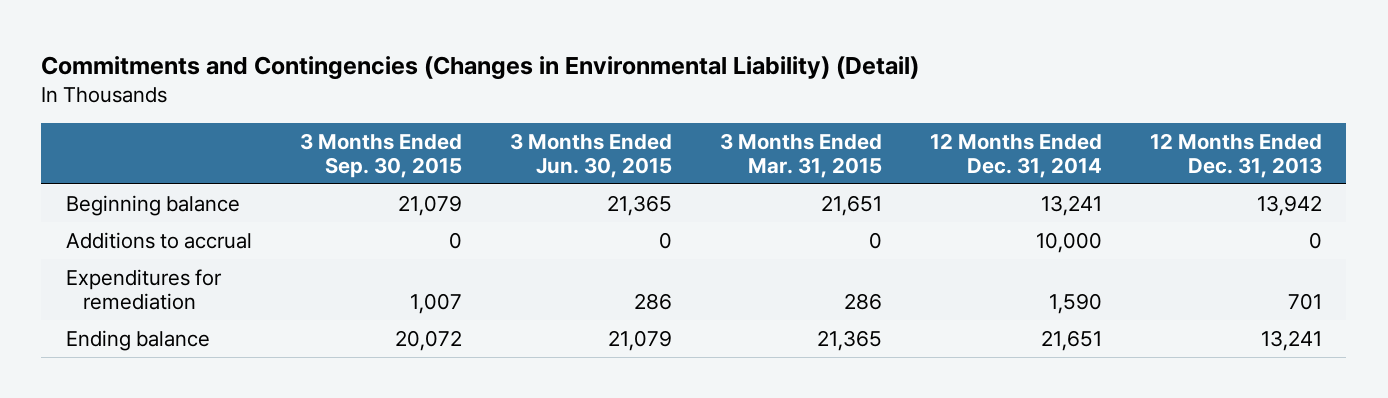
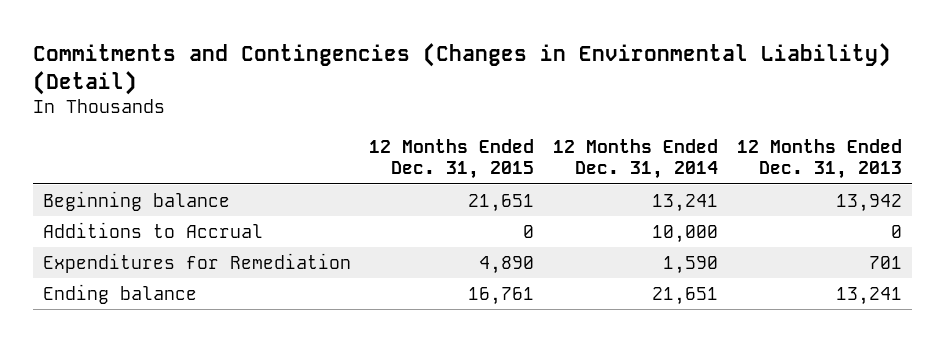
[299,132,462,178] 3 Months Ended Sep. 30, 2015 -> none
[509,132,672,178] 3 Months Ended Jun. 30, 2015 -> none
[719,132,882,178] 3 Months Ended Mar. 31, 2015 -> none
none -> [369,139,535,180] 12 Months Ended Dec. 31, 2015
[65,231,252,249] Additions to accrual -> [42,221,263,238] Additions to Accrual
[65,268,222,310] Expenditures for remediation -> [42,252,351,273] Expenditures for Remediation

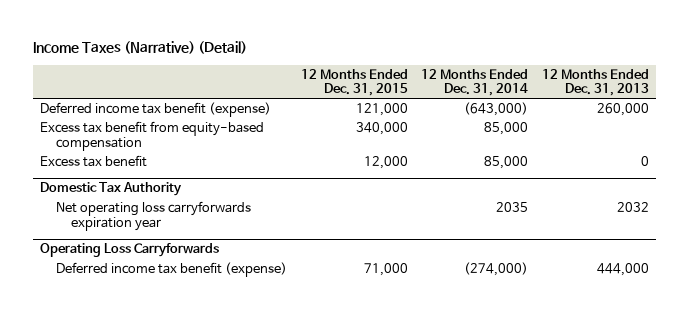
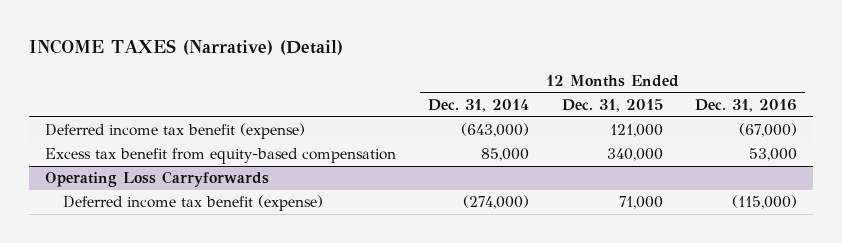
[33,41,248,55] Income Taxes (Narrative) (Detail) -> [28,38,343,55] INCOME TAXES (Narrative) (Detail)
[542,68,650,97] 12 Months Ended Dec. 31, 2013 -> none
none -> [695,99,798,113] Dec. 31, 2016
[40,155,148,168] Excess tax benefit -> none
[40,182,183,197] Domestic Tax Authority -> none
[55,201,251,231] Net operating loss carryforwards expiration year -> none

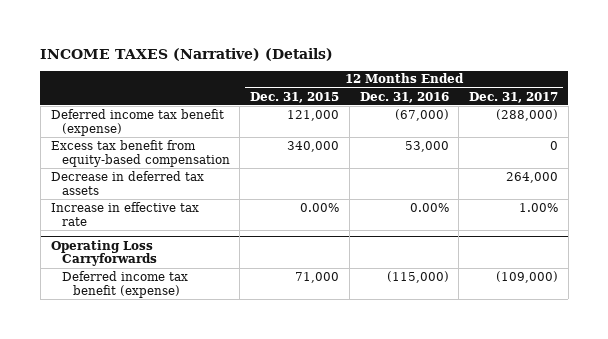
[28,38,343,55] INCOME TAXES (Narrative) (Detail) -> [40,47,334,61] INCOME TAXES (Narrative) (Details)
[428,99,530,113] Dec. 31, 2014 -> none
none -> [468,91,558,103] Dec. 31, 2017
none -> [50,170,204,195] Decrease in deferred tax assets
none -> [50,201,199,226] Increase in effective tax rate

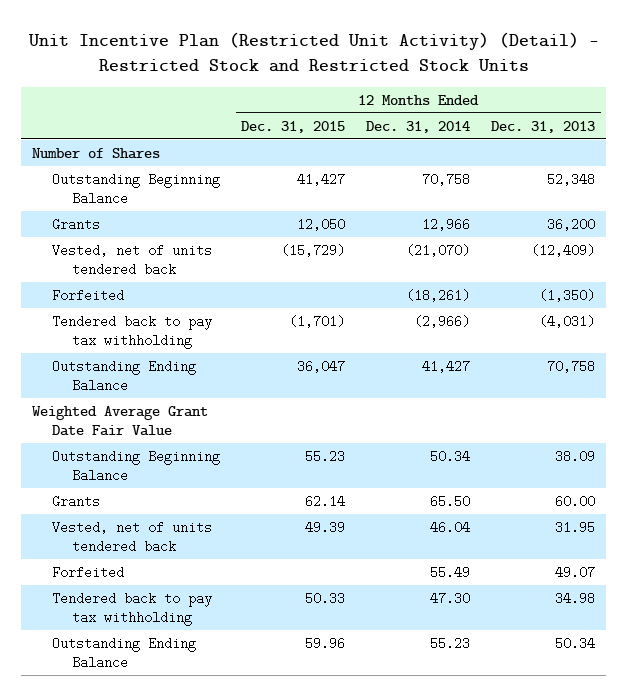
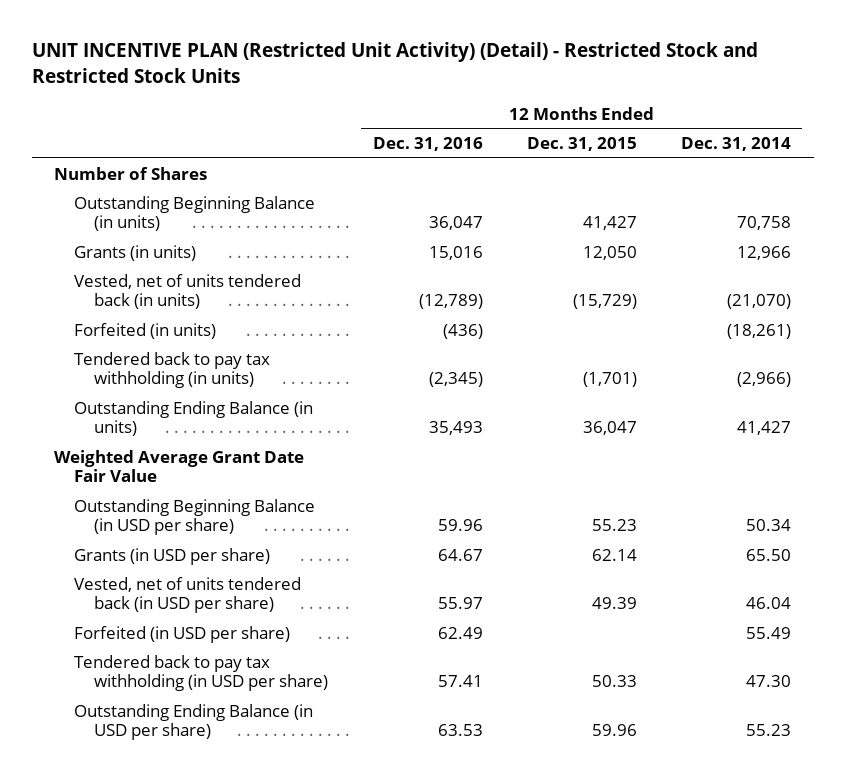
[27,31,599,72] Unit Incentive Plan (Restricted Unit Activity) (Detail) - Restricted Stock and Restricted Stock Units -> [31,42,758,83] UNIT INCENTIVE PLAN (Restricted Unit Activity) (Detail) - Restricted Stock and Restricted Stock Units
[491,120,596,133] Dec. 31, 2013 -> none
none -> [372,137,483,152] Dec. 31, 2016
[51,172,220,205] Outstanding Beginning Balance -> [73,195,315,231] Outstanding Beginning Balance (in units)
[51,217,100,231] Grants -> [73,244,196,261] Grants (in units)
[51,243,212,276] Vested, net of units tendered back -> [73,273,301,309] Vested, net of units tendered back (in units)
[51,288,124,302] Forfeited -> [73,322,216,339] Forfeited (in units)
[51,314,212,349] Tendered back to pay tax withholding -> [73,351,270,388] Tendered back to pay tax withholding (in units)
[51,359,196,392] Outstanding Ending Balance -> [73,400,313,436] Outstanding Ending Balance (in units)
[51,449,220,482] Outstanding Beginning Balance -> [73,498,315,535] Outstanding Beginning Balance (in USD per share)
[51,494,100,508] Grants -> [73,547,270,565] Grants (in USD per share)
[51,520,212,553] Vested, net of units tendered back -> [73,576,301,613] Vested, net of units tendered back (in USD per share)
[51,565,124,579] Forfeited -> [73,625,290,643] Forfeited (in USD per share)
[51,591,212,626] Tendered back to pay tax withholding -> [73,654,329,691] Tendered back to pay tax withholding (in USD per share)
[51,636,196,669] Outstanding Ending Balance -> [73,703,313,740] Outstanding Ending Balance (in USD per share)

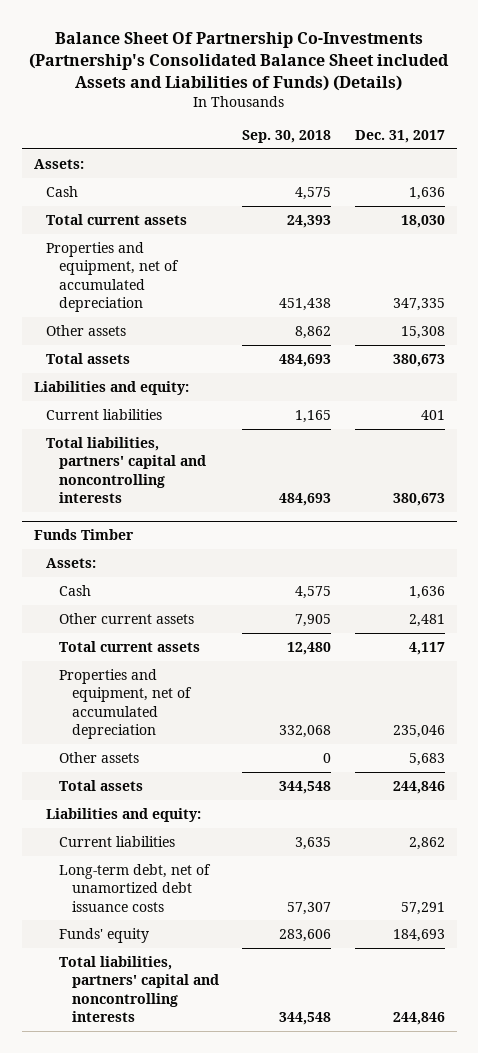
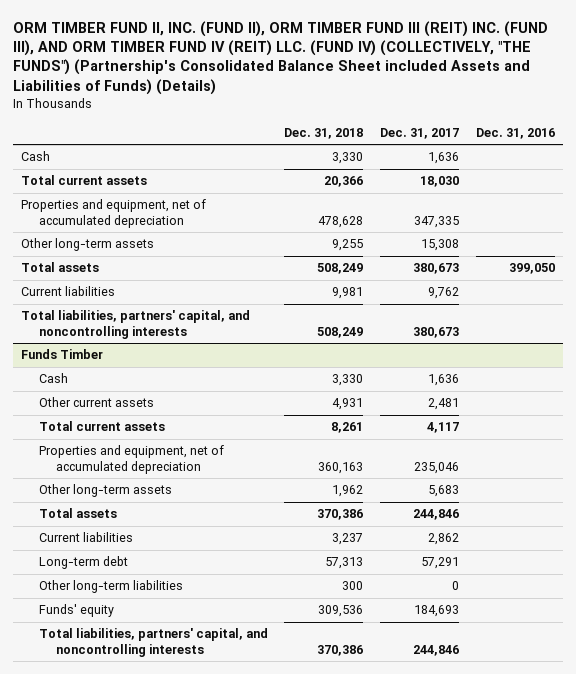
[29,31,450,91] Balance Sheet Of Partnership Co-Investments (Partnership's Consolidated Balance Sheet included Assets and Liabilities of Funds) (Details) -> [13,20,549,95] ORM TIMBER FUND II, INC. (FUND II), ORM TIMBER FUND III (REIT) INC. (FUND III), AND ORM TIMBER FUND IV (REIT) LLC. (FUND IV) (COLLECTIVELY, "THE FUNDS") (Partnership's Consolidated Balance Sheet included Assets and Liabilities of Funds) (Details)
[242,129,332,143] Sep. 30, 2018 -> none
none -> [284,127,364,139] Dec. 31, 2018
none -> [475,127,555,139] Dec. 31, 2016
[33,159,84,170] Assets: -> none
[46,325,127,337] Other assets -> [21,238,155,252] Other long-term assets
[33,381,189,396] Liabilities and equity: -> none
[420,410,445,421] 401 -> [427,287,459,300] 9,762
[46,437,206,503] Total liabilities, partners' capital and noncontrolling interests -> [21,310,251,339] Total liabilities, partners' capital, and noncontrolling interests
[46,558,97,569] Assets: -> none
[58,752,139,764] Other assets -> [38,484,172,498] Other long-term assets
[46,808,202,823] Liabilities and equity: -> none
[58,864,211,912] Long-term debt, net of unamortized debt issuance costs -> [38,556,128,570] Long-term debt
none -> [38,580,183,594] Other long-term liabilities
[58,956,219,1022] Total liabilities, partners' capital and noncontrolling interests -> [38,628,268,657] Total liabilities, partners' capital, and noncontrolling interests

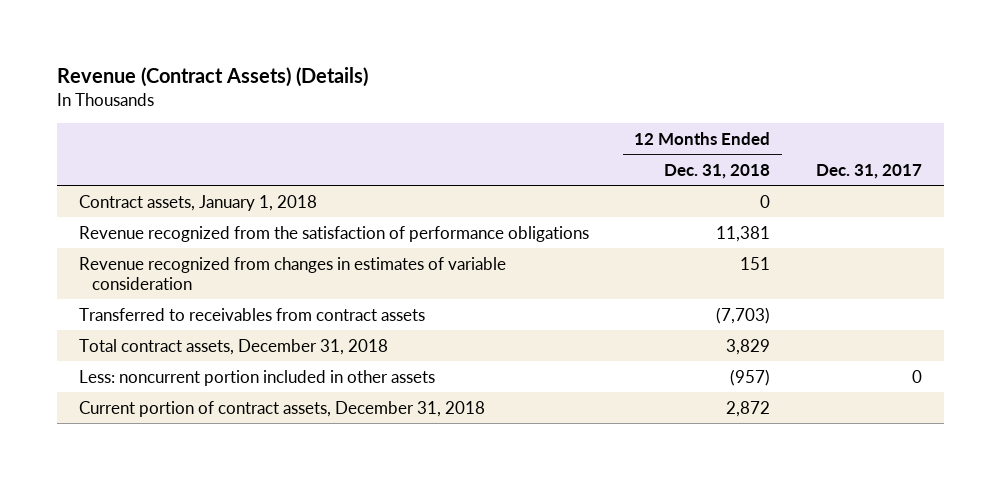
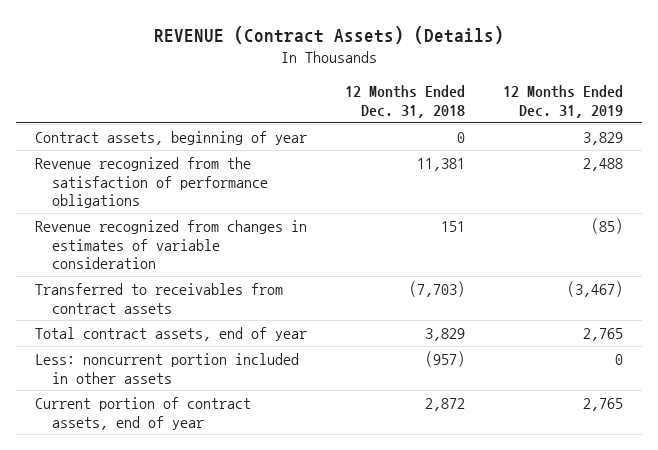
[56,67,368,88] Revenue (Contract Assets) (Details) -> [153,25,504,44] REVENUE (Contract Assets) (Details)
[815,163,922,179] Dec. 31, 2017 -> none
none -> [503,85,624,119] 12 Months Ended Dec. 31, 2019
[79,194,318,211] Contract assets, January 1, 2018 -> [34,130,307,145] Contract assets, beginning of year
[79,338,389,355] Total contract assets, December 31, 2018 -> [34,326,307,341] Total contract assets, end of year
[79,400,486,417] Current portion of contract assets, December 31, 2018 -> [34,396,251,430] Current portion of contract assets, end of year

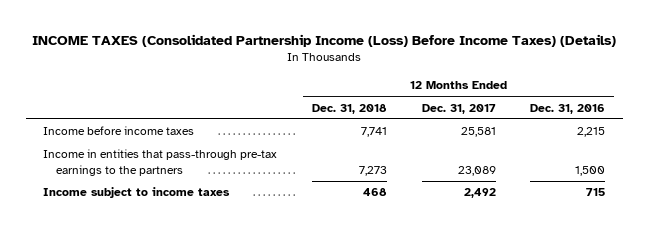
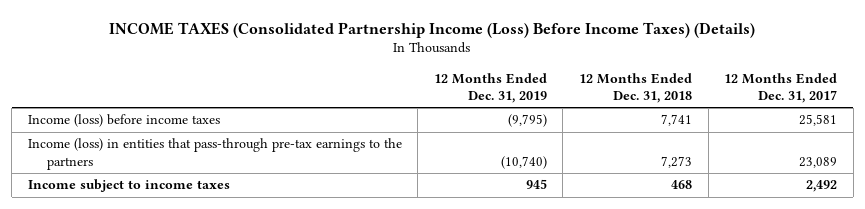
[530,103,606,114] Dec. 31, 2016 -> none
none -> [433,72,547,103] 12 Months Ended Dec. 31, 2019
[43,126,195,136] Income before income taxes -> [27,114,220,128] Income (loss) before income taxes
[43,149,278,176] Income in entities that pass-through pre-tax earnings to the partners -> [27,138,402,170] Income (loss) in entities that pass-through pre-tax earnings to the partners

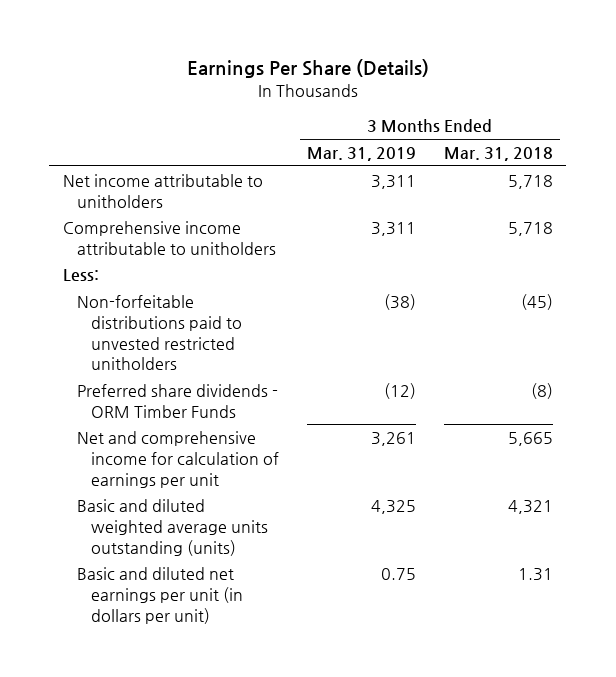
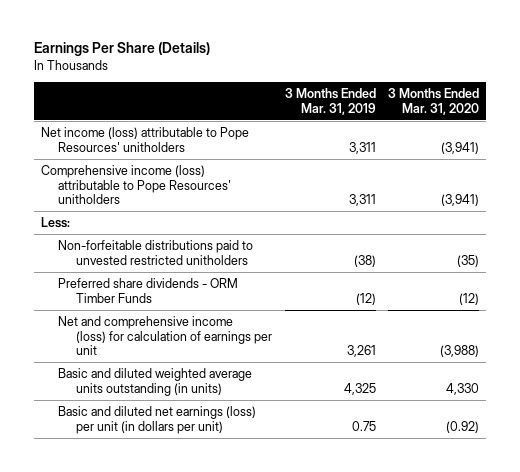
[443,147,553,162] Mar. 31, 2018 -> none
none -> [388,88,480,116] 3 Months Ended Mar. 31, 2020
[63,174,264,208] Net income attributable to unitholders -> [40,126,249,152] Net income (loss) attributable to Pope Resources' unitholders
[63,221,277,255] Comprehensive income attributable to unitholders -> [40,164,232,205] Comprehensive income (loss) attributable to Pope Resources' unitholders
[77,431,280,488] Net and comprehensive income for calculation of earnings per unit -> [58,315,273,356] Net and comprehensive income (loss) for calculation of earnings per unit
[77,499,269,556] Basic and diluted weighted average units outstanding (units) -> [58,367,253,396] Basic and diluted weighted average units outstanding (in units)
[77,567,244,624] Basic and diluted net earnings per unit (in dollars per unit) -> [58,405,257,434] Basic and diluted net earnings (loss) per unit (in dollars per unit)

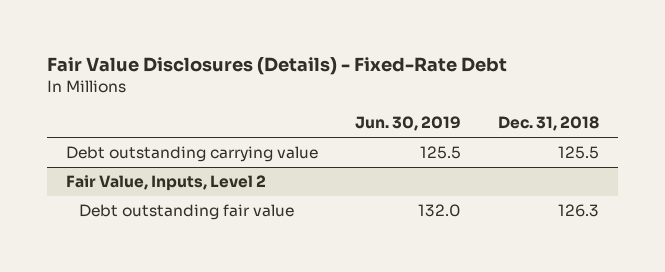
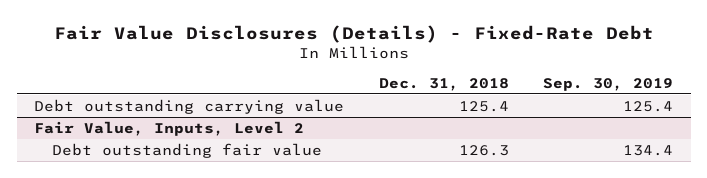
[354,116,461,132] Jun. 30, 2019 -> none
none -> [543,77,674,91] Sep. 30, 2019
[557,146,599,160] 125.5 -> [458,100,509,112] 125.4

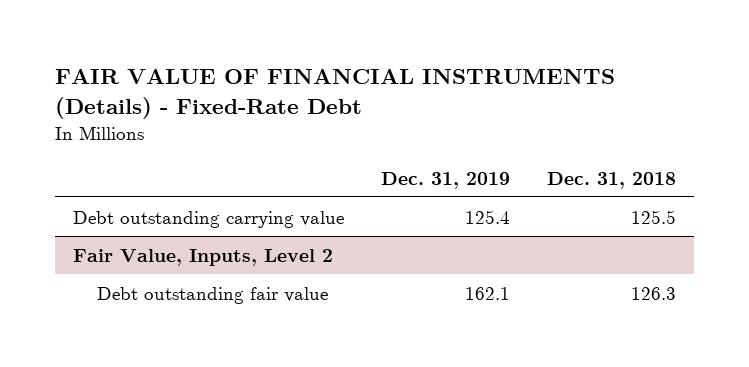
[53,24,654,43] Fair Value Disclosures (Details) - Fixed-Rate Debt -> [54,69,615,120] FAIR VALUE OF FINANCIAL INSTRUMENTS (Details) - Fixed-Rate Debt
[543,77,674,91] Sep. 30, 2019 -> none
none -> [381,171,511,189] Dec. 31, 2019
[458,100,509,112] 125.4 -> [630,209,676,224] 125.5

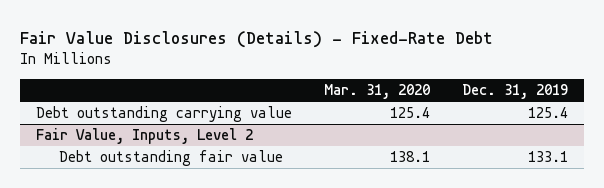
[54,69,615,120] FAIR VALUE OF FINANCIAL INSTRUMENTS (Details) - Fixed-Rate Debt -> [20,30,494,48] Fair Value Disclosures (Details) - Fixed-Rate Debt
[546,171,676,189] Dec. 31, 2018 -> none
none -> [324,84,431,100] Mar. 31, 2020
[465,286,511,300] 162.1 -> [527,151,568,163] 133.1

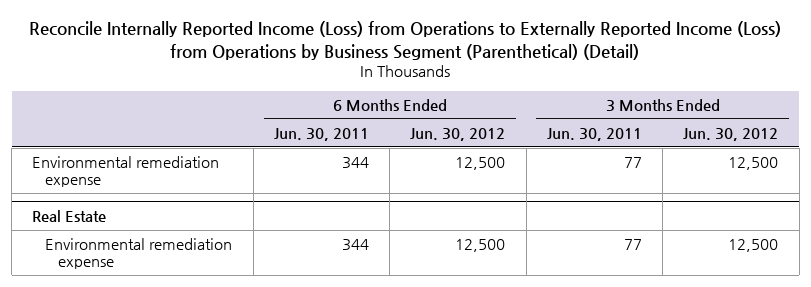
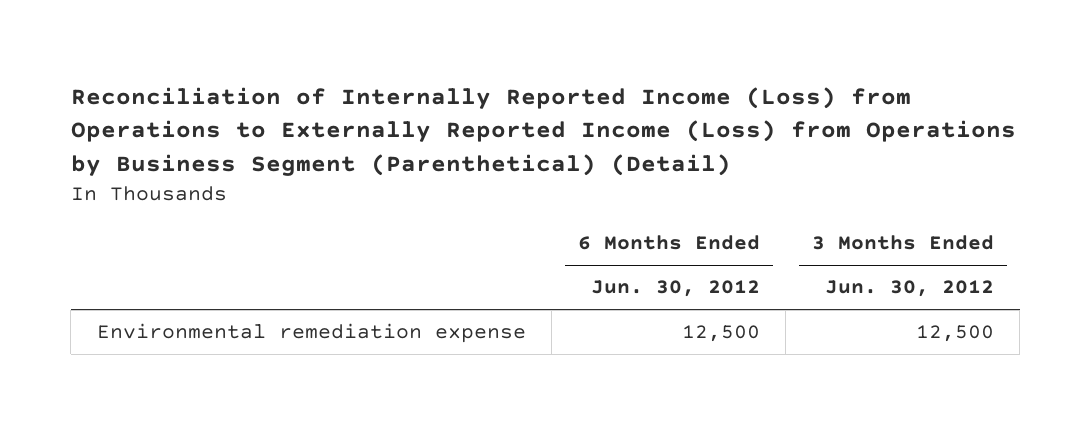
[29,21,782,60] Reconcile Internally Reported Income (Loss) from Operations to Externally Reported Income (Loss) from Operations by Business Segment (Parenthetical) (Detail) -> [70,87,1016,176] Reconciliation of Internally Reported Income (Loss) from Operations to Externally Reported Income (Loss) from Operations by Business Segment (Parenthetical) (Detail)
[273,127,369,141] Jun. 30, 2011 -> none
[546,127,642,141] Jun. 30, 2011 -> none
[32,209,107,222] Real Estate -> none
[45,238,233,270] Environmental remediation expense -> none

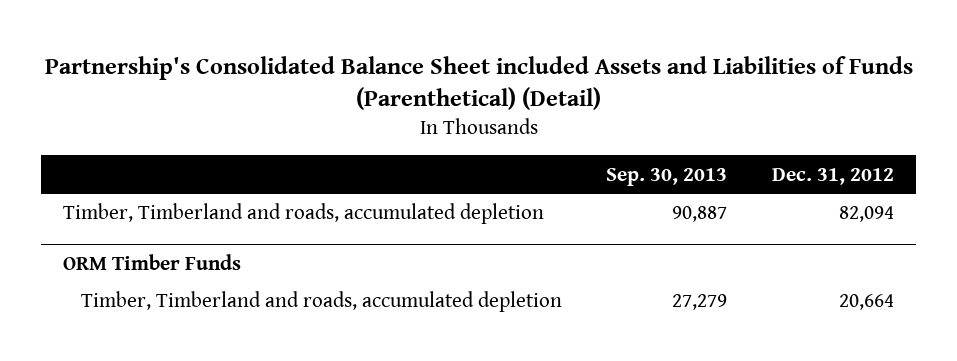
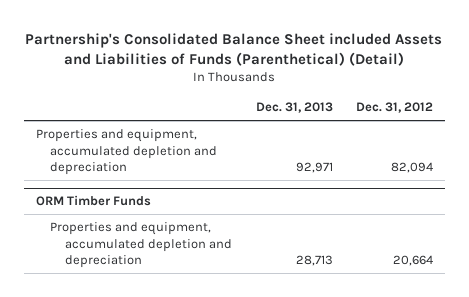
[606,167,728,186] Sep. 30, 2013 -> none
none -> [255,102,333,114] Dec. 31, 2013
[63,203,545,225] Timber, Timberland and roads, accumulated depletion -> [35,129,218,176] Properties and equipment, accumulated depletion and depreciation
[81,291,563,313] Timber, Timberland and roads, accumulated depletion -> [50,222,233,269] Properties and equipment, accumulated depletion and depreciation

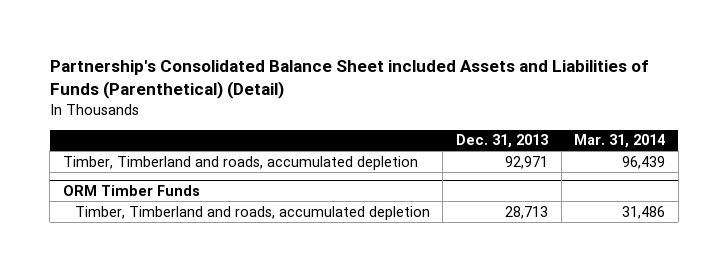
[356,102,434,114] Dec. 31, 2012 -> none
none -> [574,134,666,149] Mar. 31, 2014
[35,129,218,176] Properties and equipment, accumulated depletion and depreciation -> [62,155,418,170] Timber, Timberland and roads, accumulated depletion
[50,222,233,269] Properties and equipment, accumulated depletion and depreciation -> [74,205,430,220] Timber, Timberland and roads, accumulated depletion

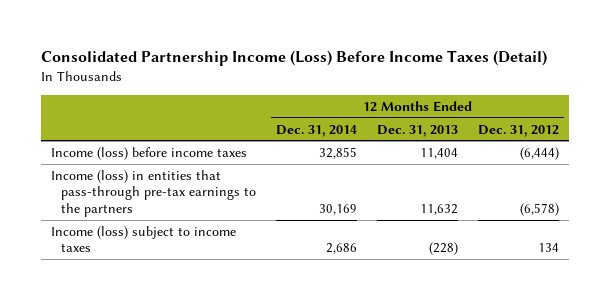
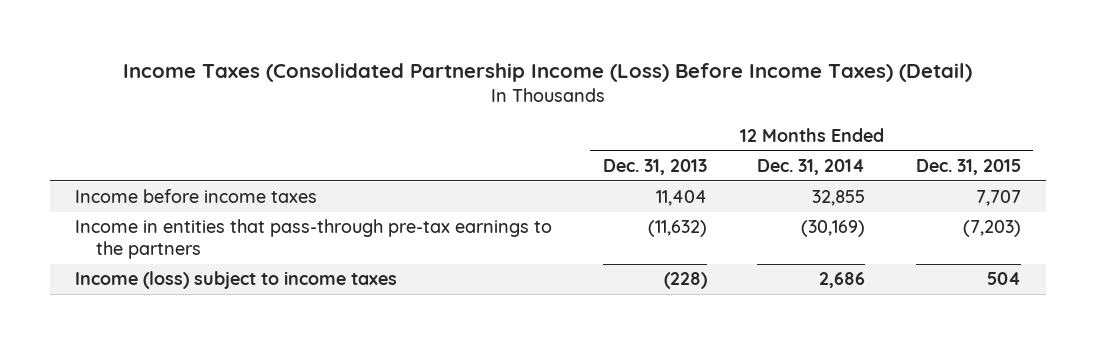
[40,50,547,67] Consolidated Partnership Income (Loss) Before Income Taxes (Detail) -> [123,62,973,82] Income Taxes (Consolidated Partnership Income (Loss) Before Income Taxes) (Detail)
[478,124,560,137] Dec. 31, 2012 -> none
none -> [915,158,1021,175] Dec. 31, 2015
[50,146,247,160] Income (loss) before income taxes -> [75,189,318,204] Income before income taxes
[50,169,257,217] Income (loss) in entities that pass-through pre-tax earnings to the partners -> [75,219,553,260] Income in entities that pass-through pre-tax earnings to the partners
[319,203,358,215] 30,169 -> [801,220,866,238] (30,169)
[420,203,459,215] 11,632 -> [647,220,707,238] (11,632)

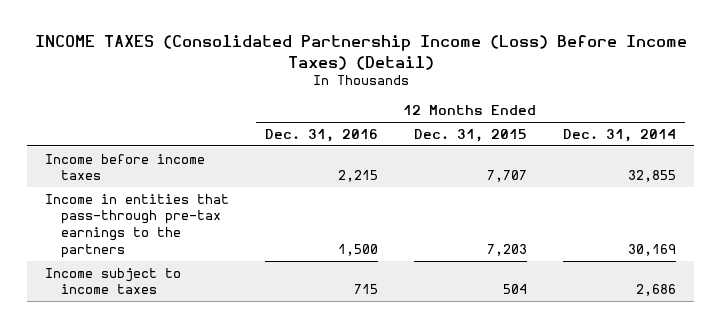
[123,62,973,82] Income Taxes (Consolidated Partnership Income (Loss) Before Income Taxes) (Detail) -> [34,35,687,70] INCOME TAXES (Consolidated Partnership Income (Loss) Before Income Taxes) (Detail)
[602,158,707,175] Dec. 31, 2013 -> none
none -> [265,128,379,142] Dec. 31, 2016
[801,220,866,238] (30,169) -> [627,243,676,256] 30,169
[962,220,1021,238] (7,203) -> [486,243,527,256] 7,203
[75,271,398,290] Income (loss) subject to income taxes -> [45,267,182,295] Income subject to income taxes

